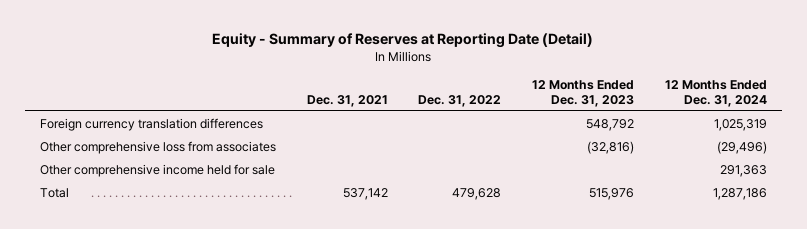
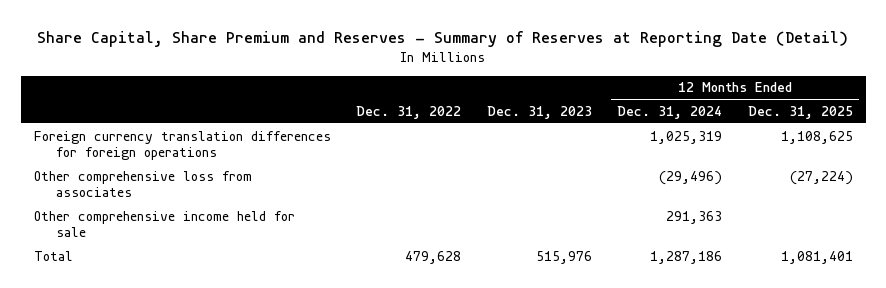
[212,33,594,49] Equity - Summary of Reserves at Reporting Date (Detail) -> [37,30,849,47] Share Capital, Share Premium and Reserves - Summary of Reserves at Reporting Date (Detail)
[306,94,388,107] Dec. 31, 2021 -> none
[531,80,634,107] 12 Months Ended Dec. 31, 2023 -> none
none -> [486,105,592,119] Dec. 31, 2023
none -> [747,105,853,119] Dec. 31, 2025
[40,117,264,131] Foreign currency translation differences -> [33,130,331,161] Foreign currency translation differences for foreign operations

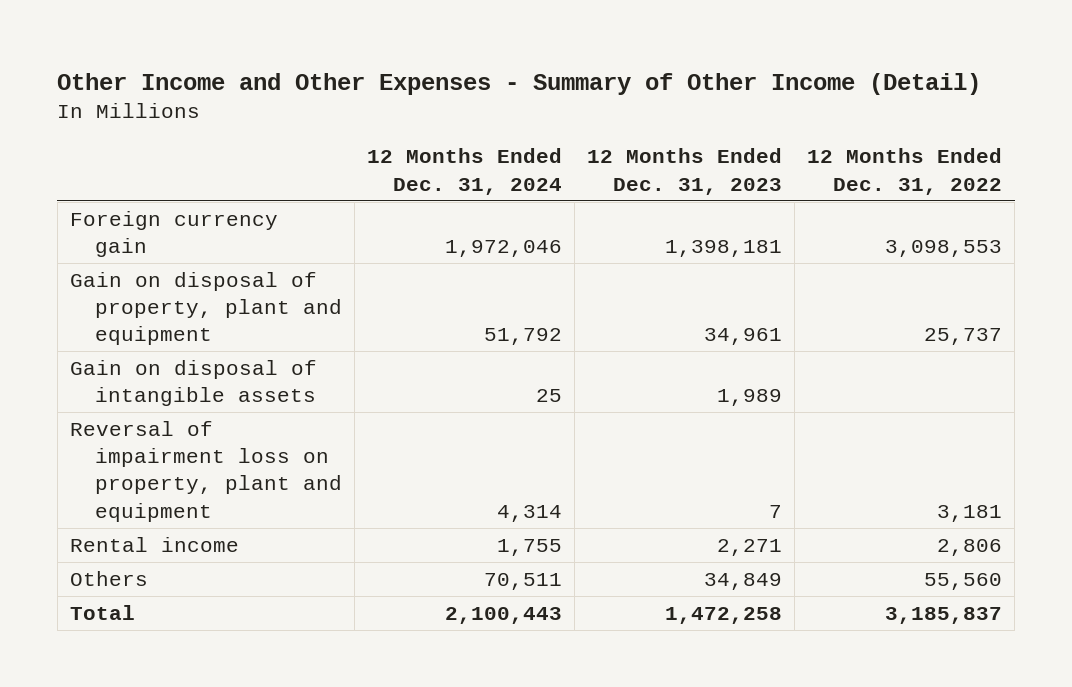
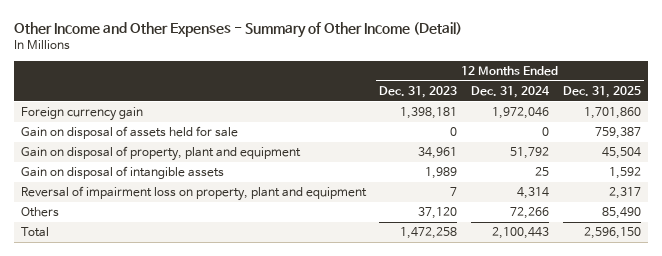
[807,148,1003,195] 12 Months Ended Dec. 31, 2022 -> none
none -> [562,86,641,99] Dec. 31, 2025
none -> [20,126,238,140] Gain on disposal of assets held for sale
[69,536,239,552] Rental income -> none
[484,572,563,590] 70,511 -> [510,207,550,220] 72,266
[704,572,783,590] 34,849 -> [418,207,458,220] 37,120

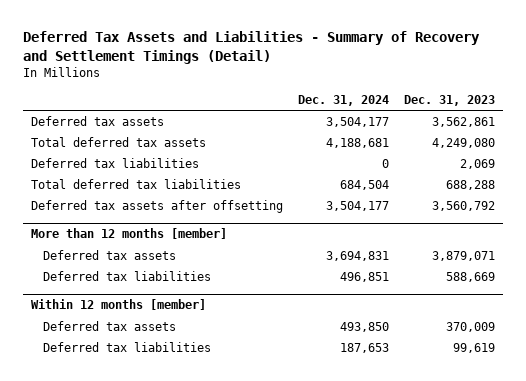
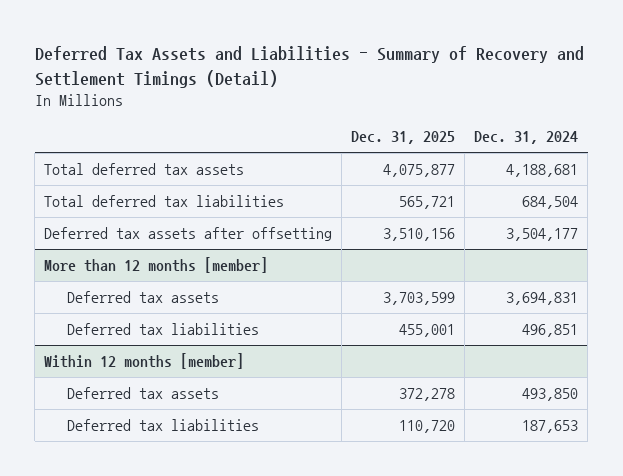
[404,95,496,107] Dec. 31, 2023 -> none
none -> [351,131,456,145] Dec. 31, 2025
[31,116,165,127] Deferred tax assets -> none
[31,158,200,169] Deferred tax liabilities -> none

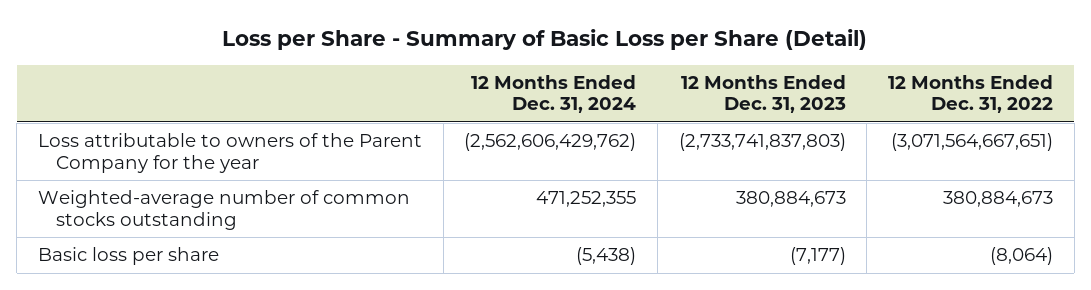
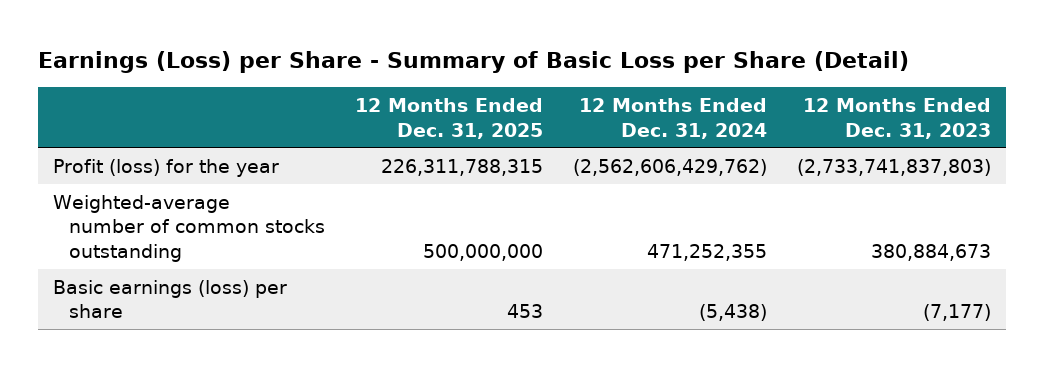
[222,28,868,50] Loss per Share - Summary of Basic Loss per Share (Detail) -> [38,50,910,73] Earnings (Loss) per Share - Summary of Basic Loss per Share (Detail)
[887,74,1053,114] 12 Months Ended Dec. 31, 2022 -> none
none -> [355,97,544,139] 12 Months Ended Dec. 31, 2025
[38,133,423,173] Loss attributable to owners of the Parent Company for the year -> [53,158,280,177] Profit (loss) for the year
[38,247,220,266] Basic loss per share -> [53,279,288,319] Basic earnings (loss) per share

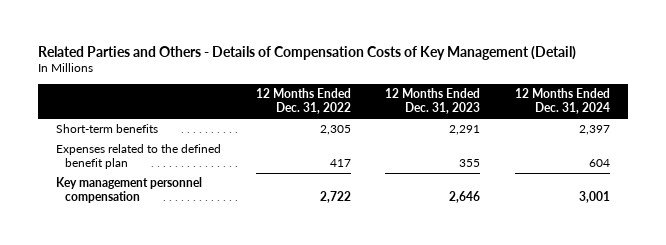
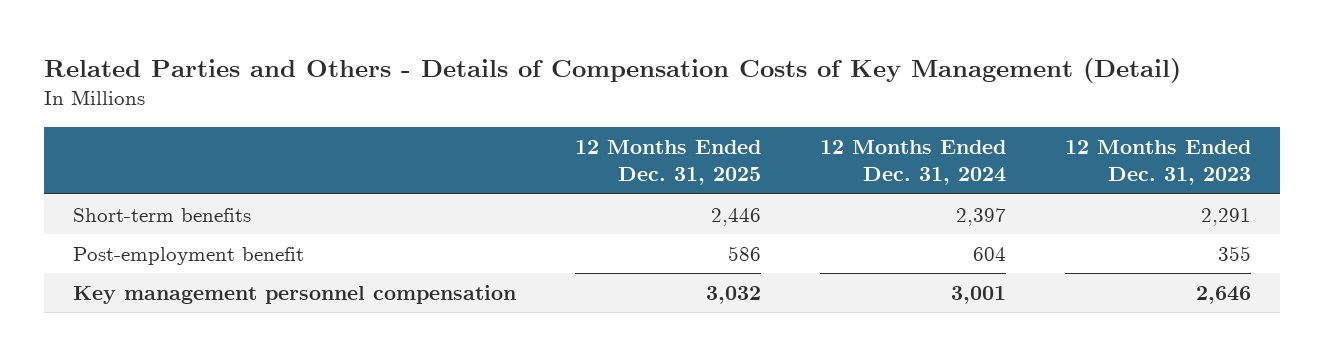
[255,88,351,115] 12 Months Ended Dec. 31, 2022 -> none
none -> [574,139,761,186] 12 Months Ended Dec. 31, 2025
[55,144,221,170] Expenses related to the defined benefit plan -> [73,247,305,266] Post-employment benefit

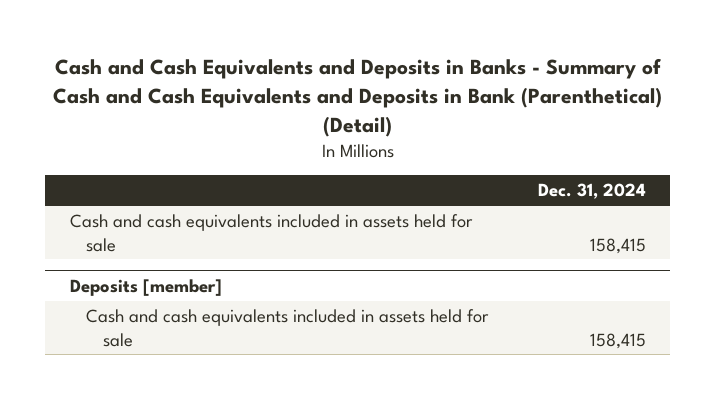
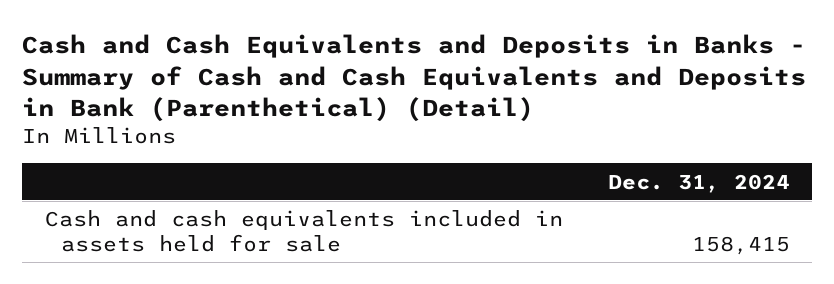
[69,278,222,296] Deposits [member] -> none
[86,309,490,347] Cash and cash equivalents included in assets held for sale -> none

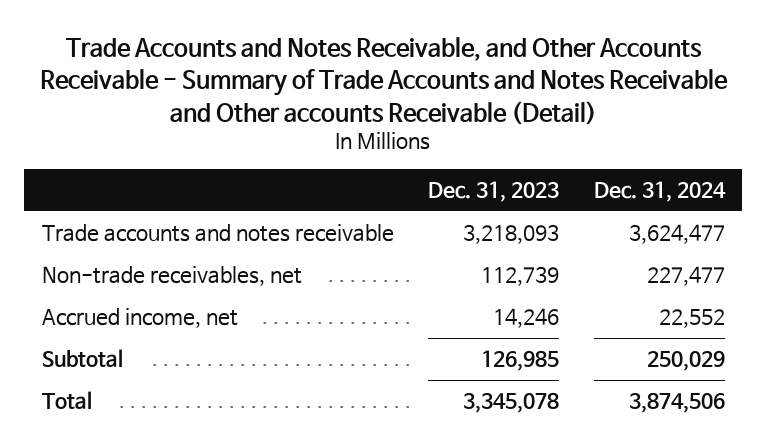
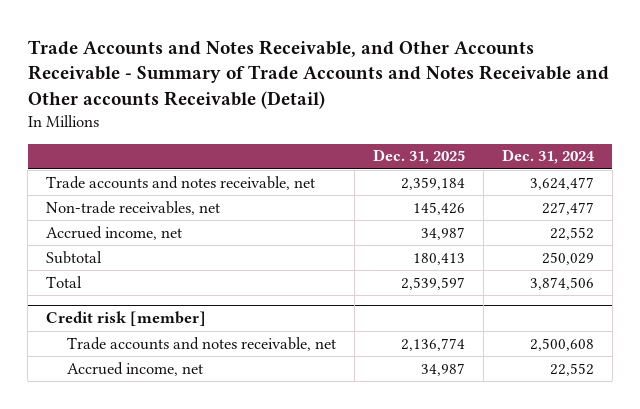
[428,181,560,203] Dec. 31, 2023 -> none
none -> [372,149,465,165] Dec. 31, 2025
[41,224,394,243] Trade accounts and notes receivable -> [46,175,316,190] Trade accounts and notes receivable, net
none -> [46,311,207,327] Credit risk [member]
none -> [66,336,336,351] Trade accounts and notes receivable, net
none -> [66,361,203,376] Accrued income, net

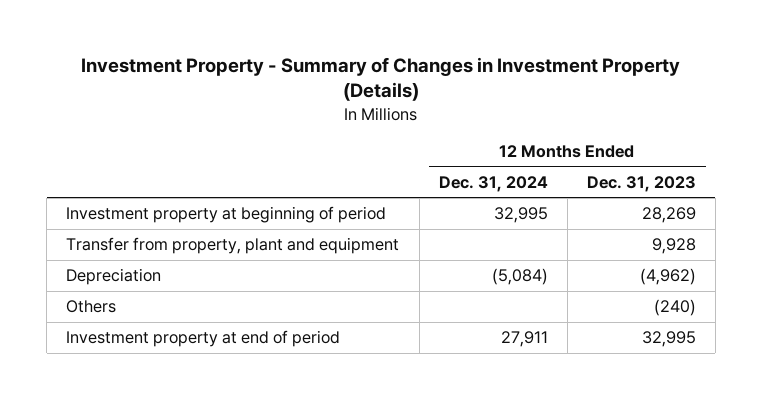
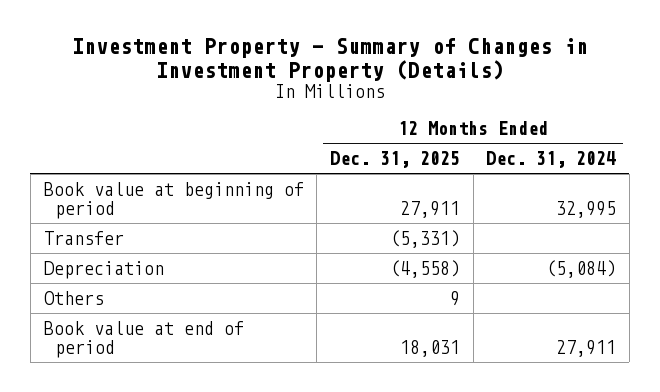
[586,175,696,192] Dec. 31, 2023 -> none
none -> [329,151,460,169] Dec. 31, 2025
[66,206,387,224] Investment property at beginning of period -> [43,181,304,220] Book value at beginning of period
[66,237,400,255] Transfer from property, plant and equipment -> [43,230,124,245] Transfer
[66,330,341,348] Investment property at end of period -> [43,320,244,359] Book value at end of period

